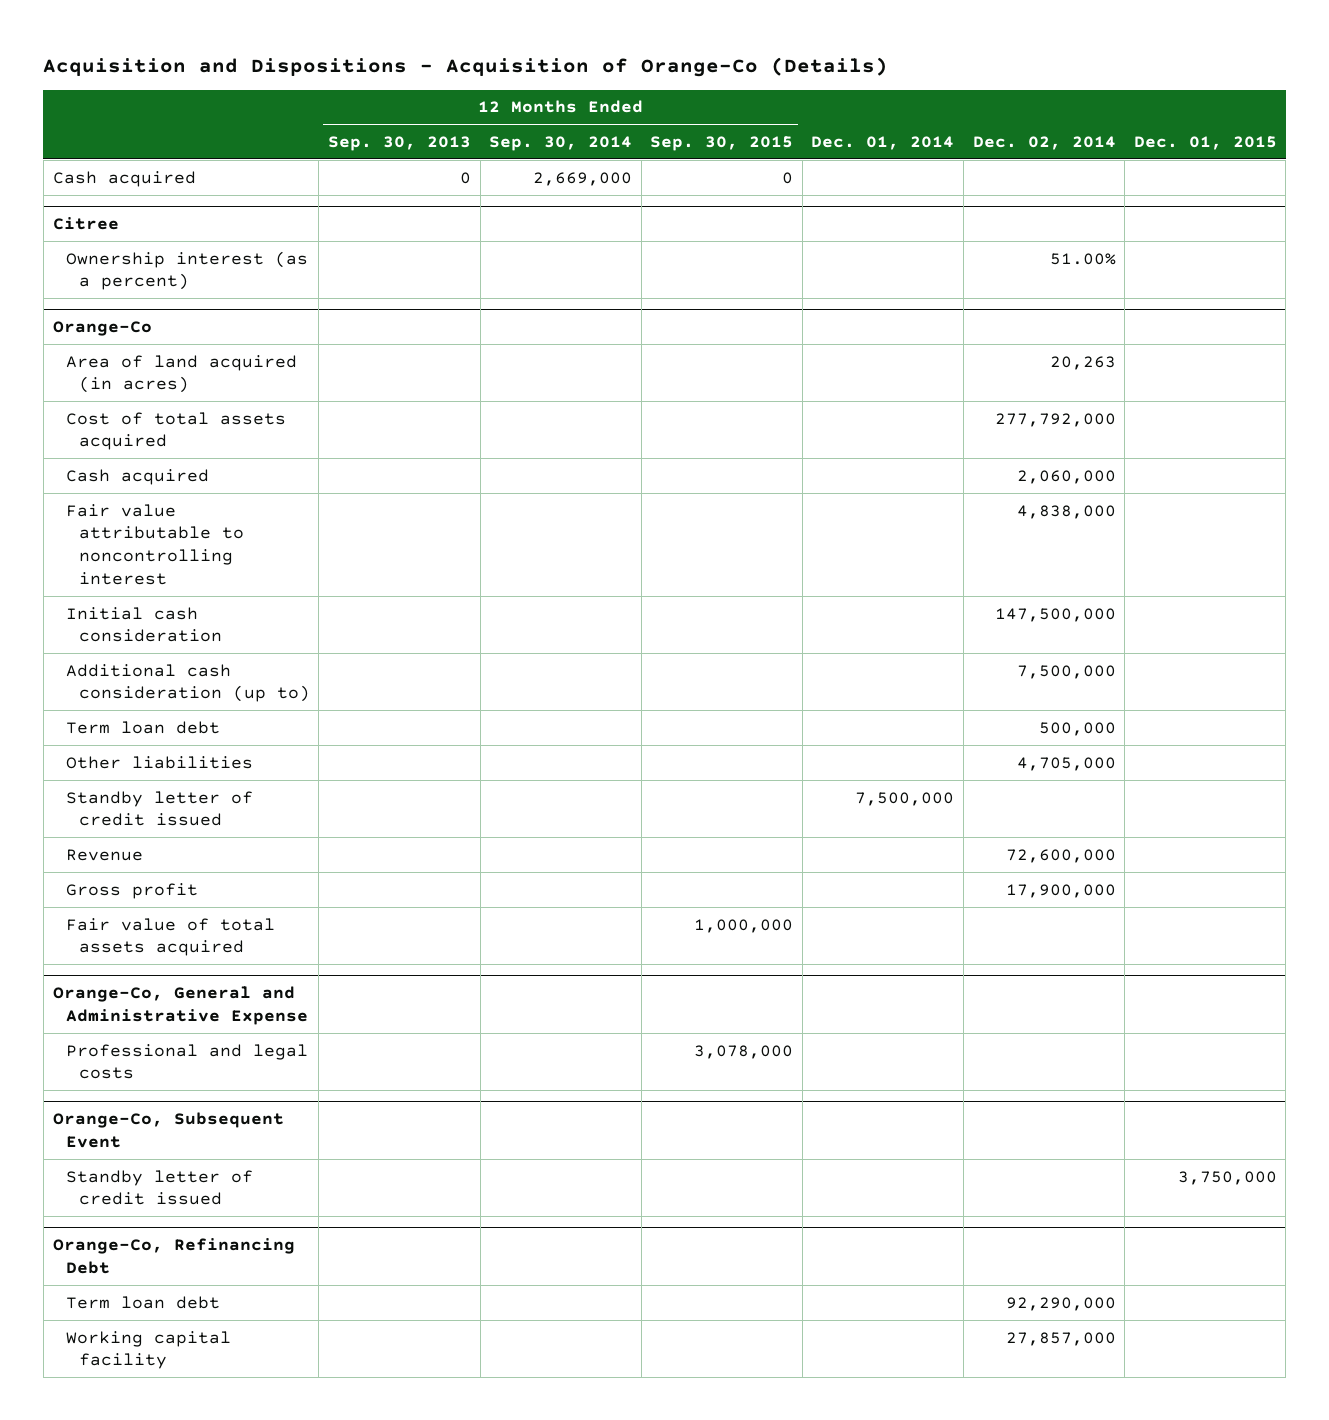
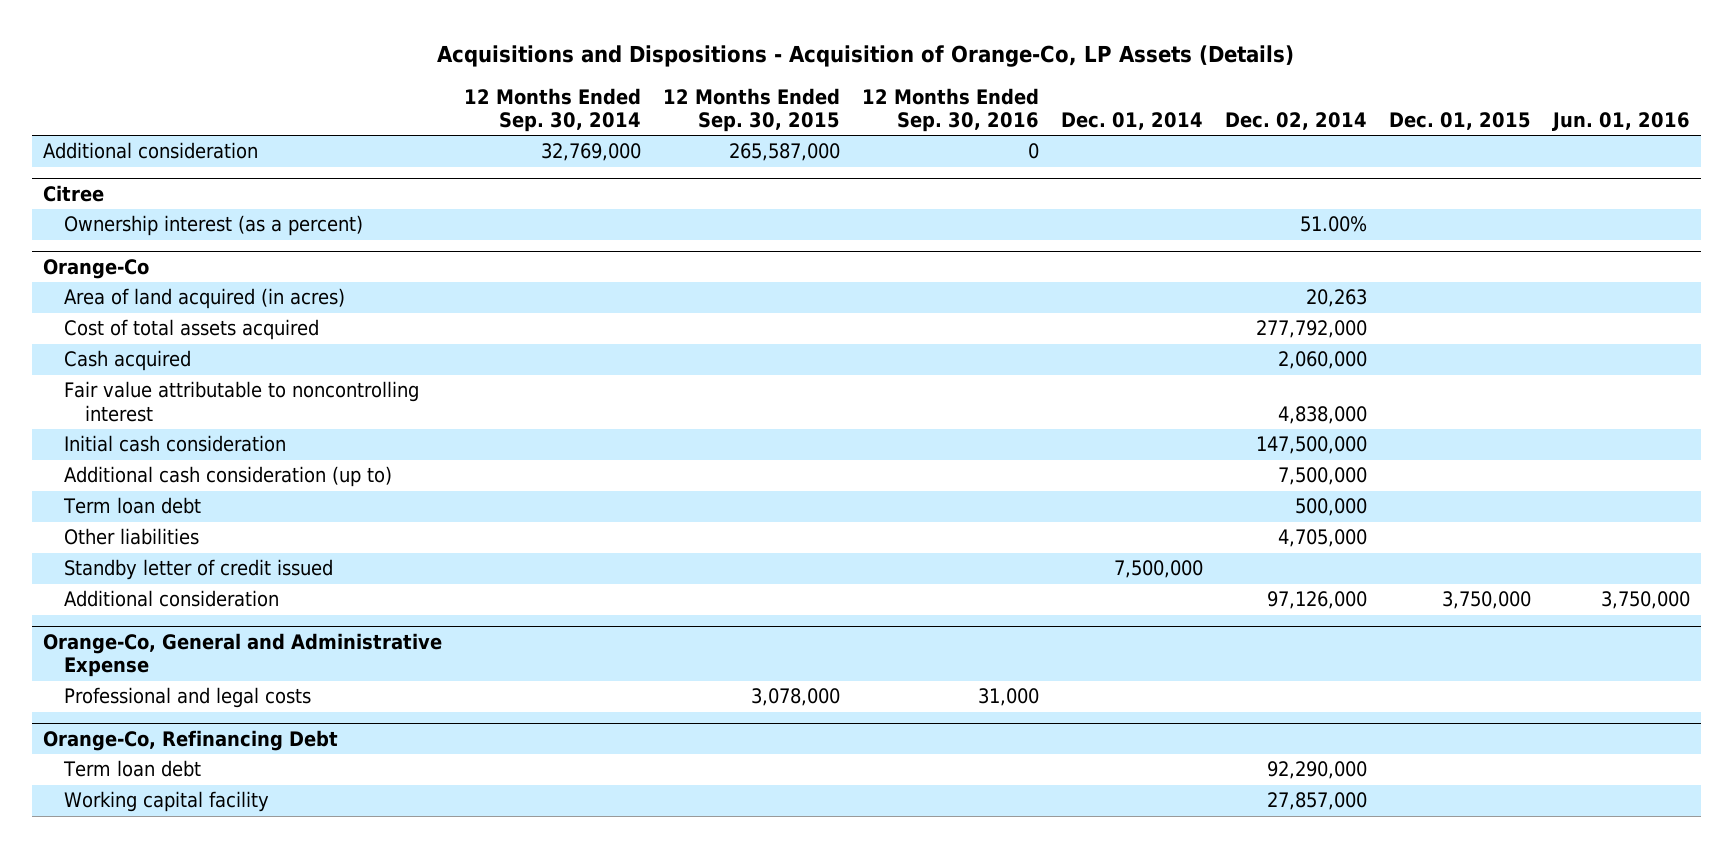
[43,56,889,77] Acquisition and Dispositions - Acquisition of Orange-Co (Details) -> [437,44,1295,67] Acquisitions and Dispositions - Acquisition of Orange-Co, LP Assets (Details)
[327,136,471,152] Sep. 30, 2013 -> none
none -> [861,87,1039,132] 12 Months Ended Sep. 30, 2016
none -> [1551,111,1690,131] Jun. 01, 2016
[52,170,196,187] Cash acquired -> none
none -> [42,142,258,160] Additional consideration
[65,848,143,861] Revenue -> none
[65,882,198,899] Gross profit -> none
[65,917,275,957] Fair value of total assets acquired -> none
none -> [64,590,280,608] Additional consideration
[52,1112,284,1148] Orange-Co, Subsequent Event -> none
[65,1169,253,1206] Standby letter of credit issued -> none

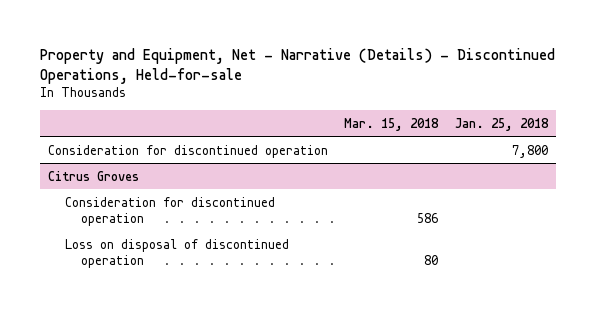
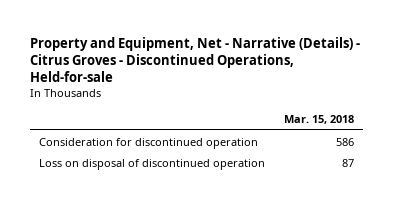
[40,48,556,84] Property and Equipment, Net - Narrative (Details) - Discontinued Operations, Held-for-sale -> [30,36,361,83] Property and Equipment, Net - Narrative (Details) - Citrus Groves - Discontinued Operations, Held-for-sale
[454,117,549,131] Jan. 25, 2018 -> none
[48,144,329,158] Consideration for discontinued operation -> none
[48,170,140,181] Citrus Groves -> none
[424,254,439,265] 80 -> [341,158,354,167] 87

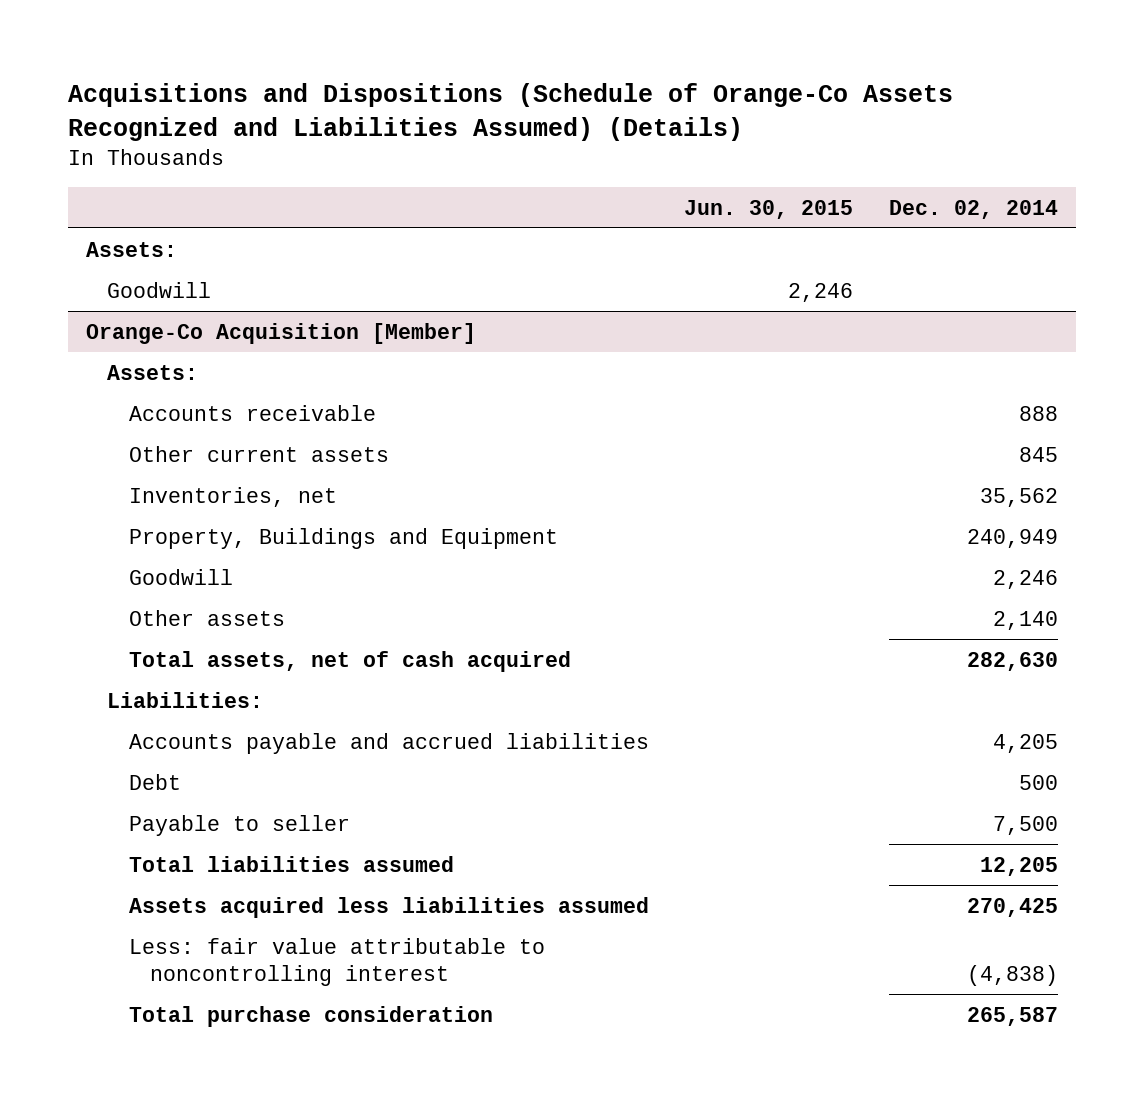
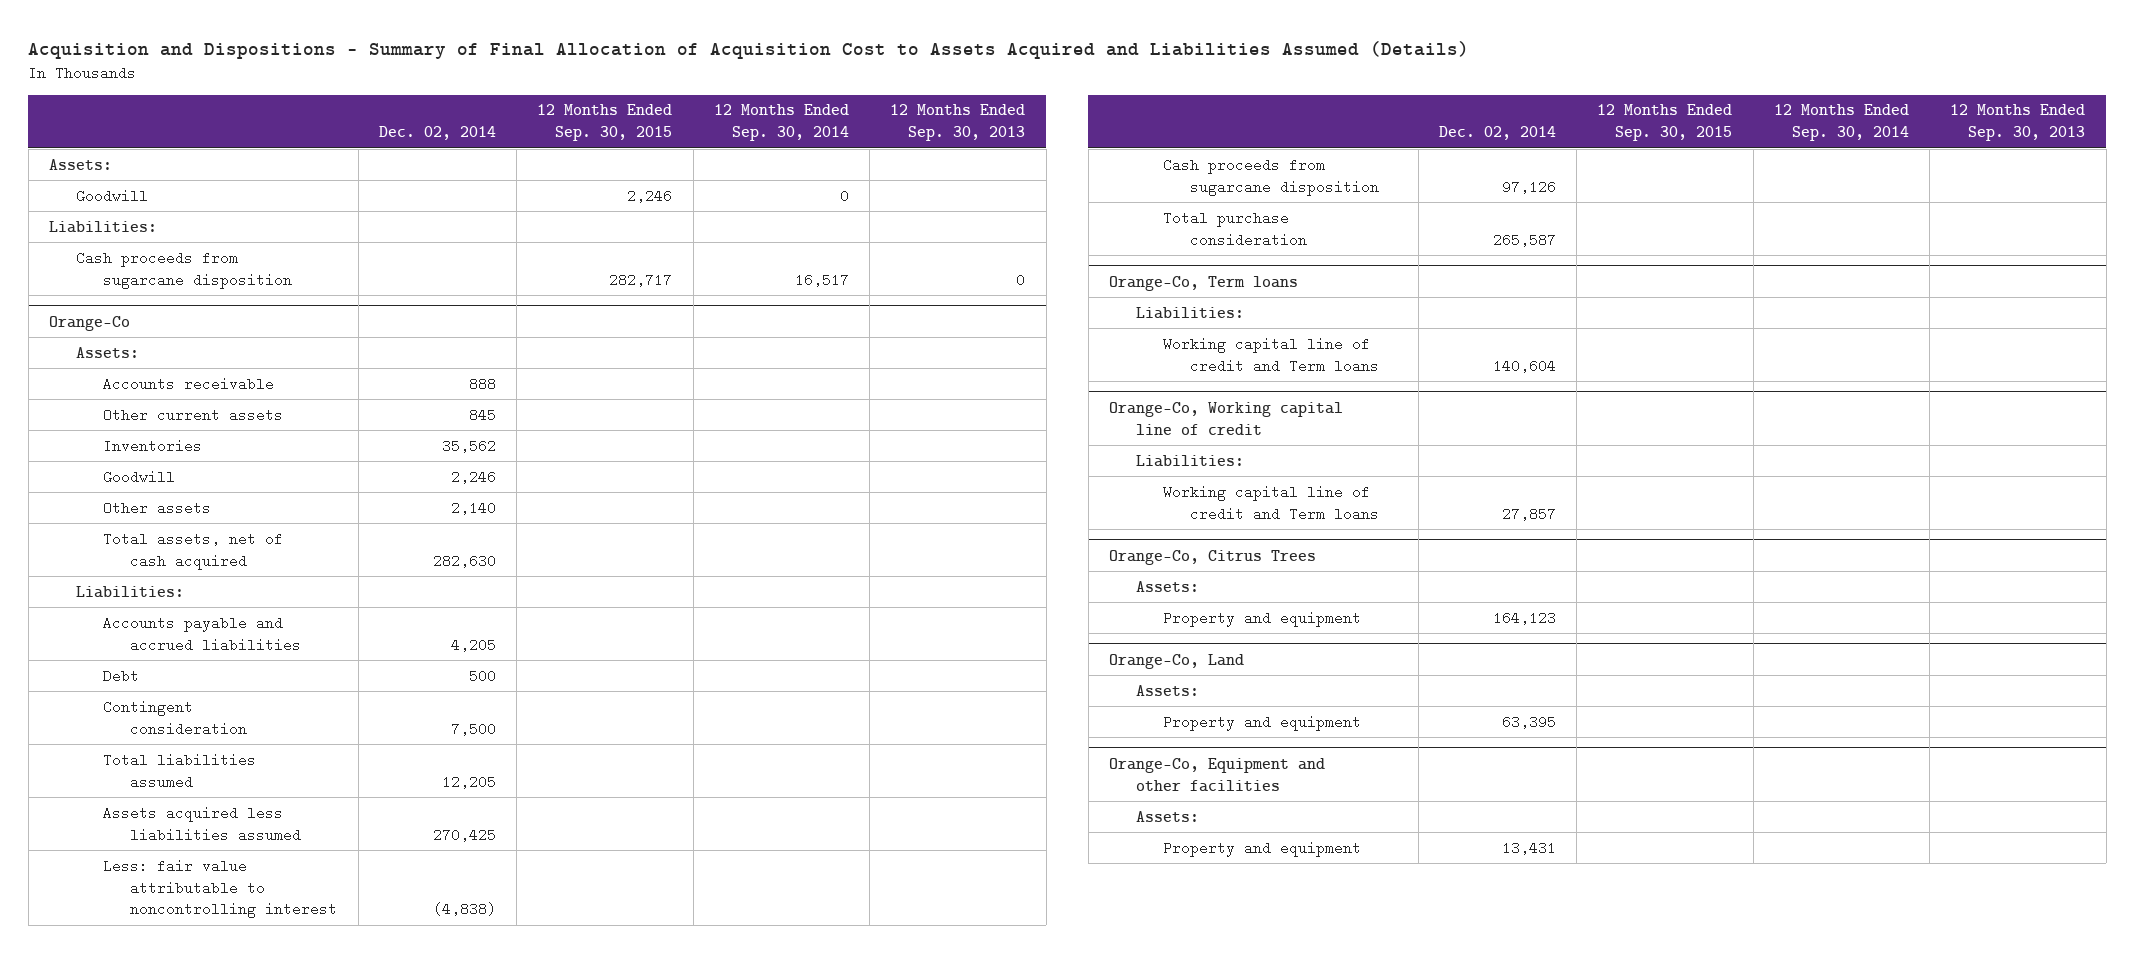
[68,83,954,141] Acquisitions and Dispositions (Schedule of Orange-Co Assets Recognized and Liabilities Assumed) (Details) -> [28,40,1470,59] Acquisition and Dispositions - Summary of Final Allocation of Acquisition Cost to Assets Acquired and Liabilities Assumed (Details)
[684,199,854,219] Jun. 30, 2015 -> none
none -> [537,104,673,142] 12 Months Ended Sep. 30, 2015
none -> [713,104,849,142] 12 Months Ended Sep. 30, 2014
none -> [890,104,1026,142] 12 Months Ended Sep. 30, 2013
none -> [49,220,158,233] Liabilities:
none -> [76,250,293,289] Cash proceeds from sugarcane disposition
[86,322,477,344] Orange-Co Acquisition [Member] -> [49,315,131,331] Orange-Co
[128,527,558,549] Property, Buildings and Equipment -> none
[128,486,337,507] Inventories, net -> [103,438,203,453] Inventories
[128,814,350,836] Payable to seller -> [103,699,248,736] Contingent consideration
none -> [1163,157,1380,196] Cash proceeds from sugarcane disposition
none -> [1109,275,1299,291] Orange-Co, Term loans
none -> [1136,306,1245,319] Liabilities:
none -> [1163,336,1380,373] Working capital line of credit and Term loans
none -> [1109,401,1344,435] Orange-Co, Working capital line of credit
none -> [1136,454,1245,467] Liabilities:
none -> [1163,484,1380,521] Working capital line of credit and Term loans
none -> [1109,549,1317,565] Orange-Co, Citrus Trees
none -> [1136,580,1200,592] Assets:
none -> [1163,610,1362,627] Property and equipment
none -> [1109,653,1245,669] Orange-Co, Land
none -> [1136,684,1200,696] Assets:
none -> [1163,714,1362,731] Property and equipment
none -> [1109,757,1326,792] Orange-Co, Equipment and other facilities
none -> [1136,810,1200,822] Assets:
none -> [1163,840,1362,857] Property and equipment

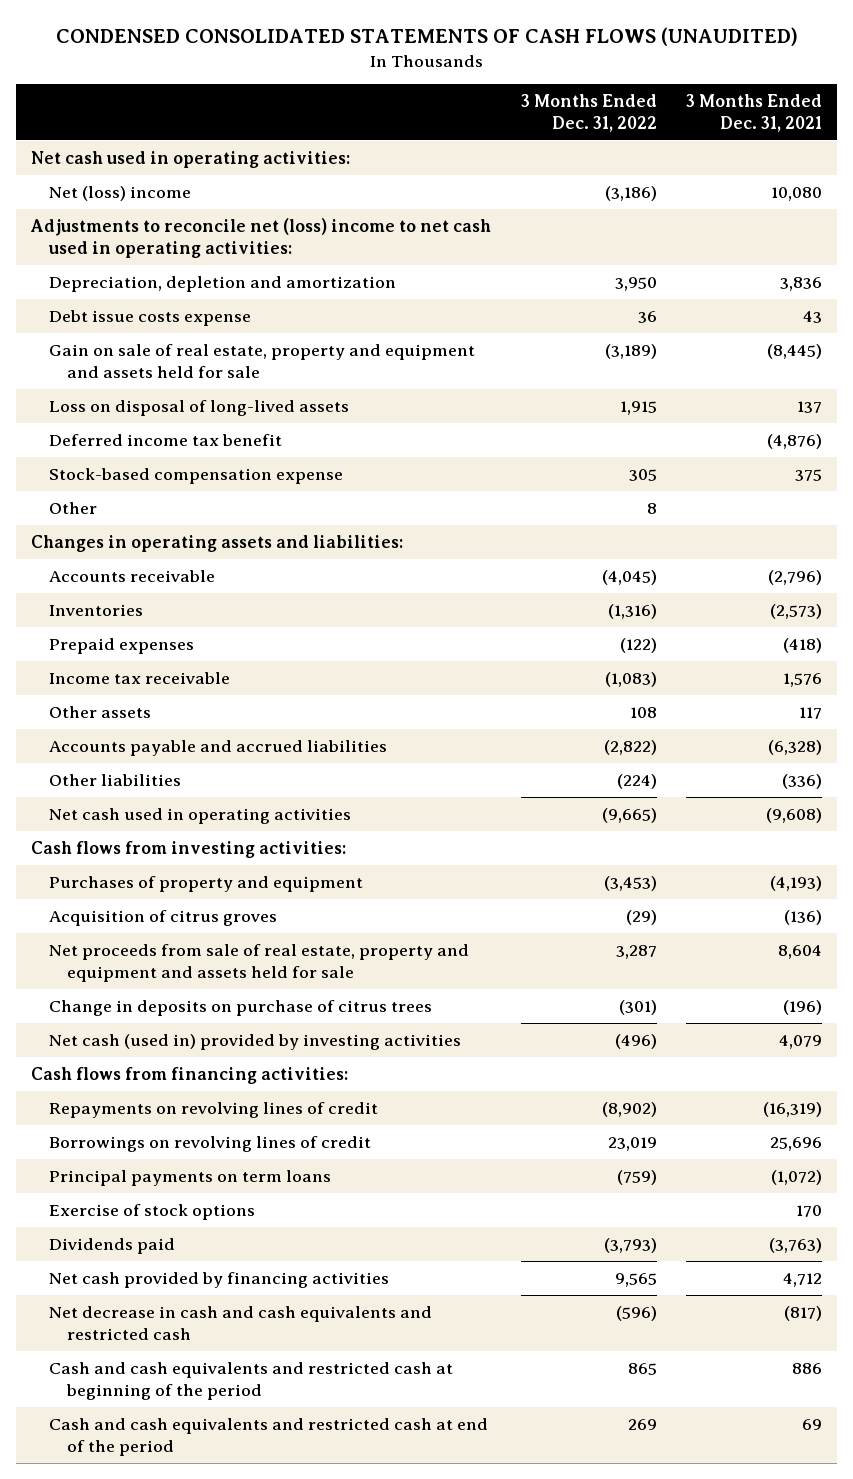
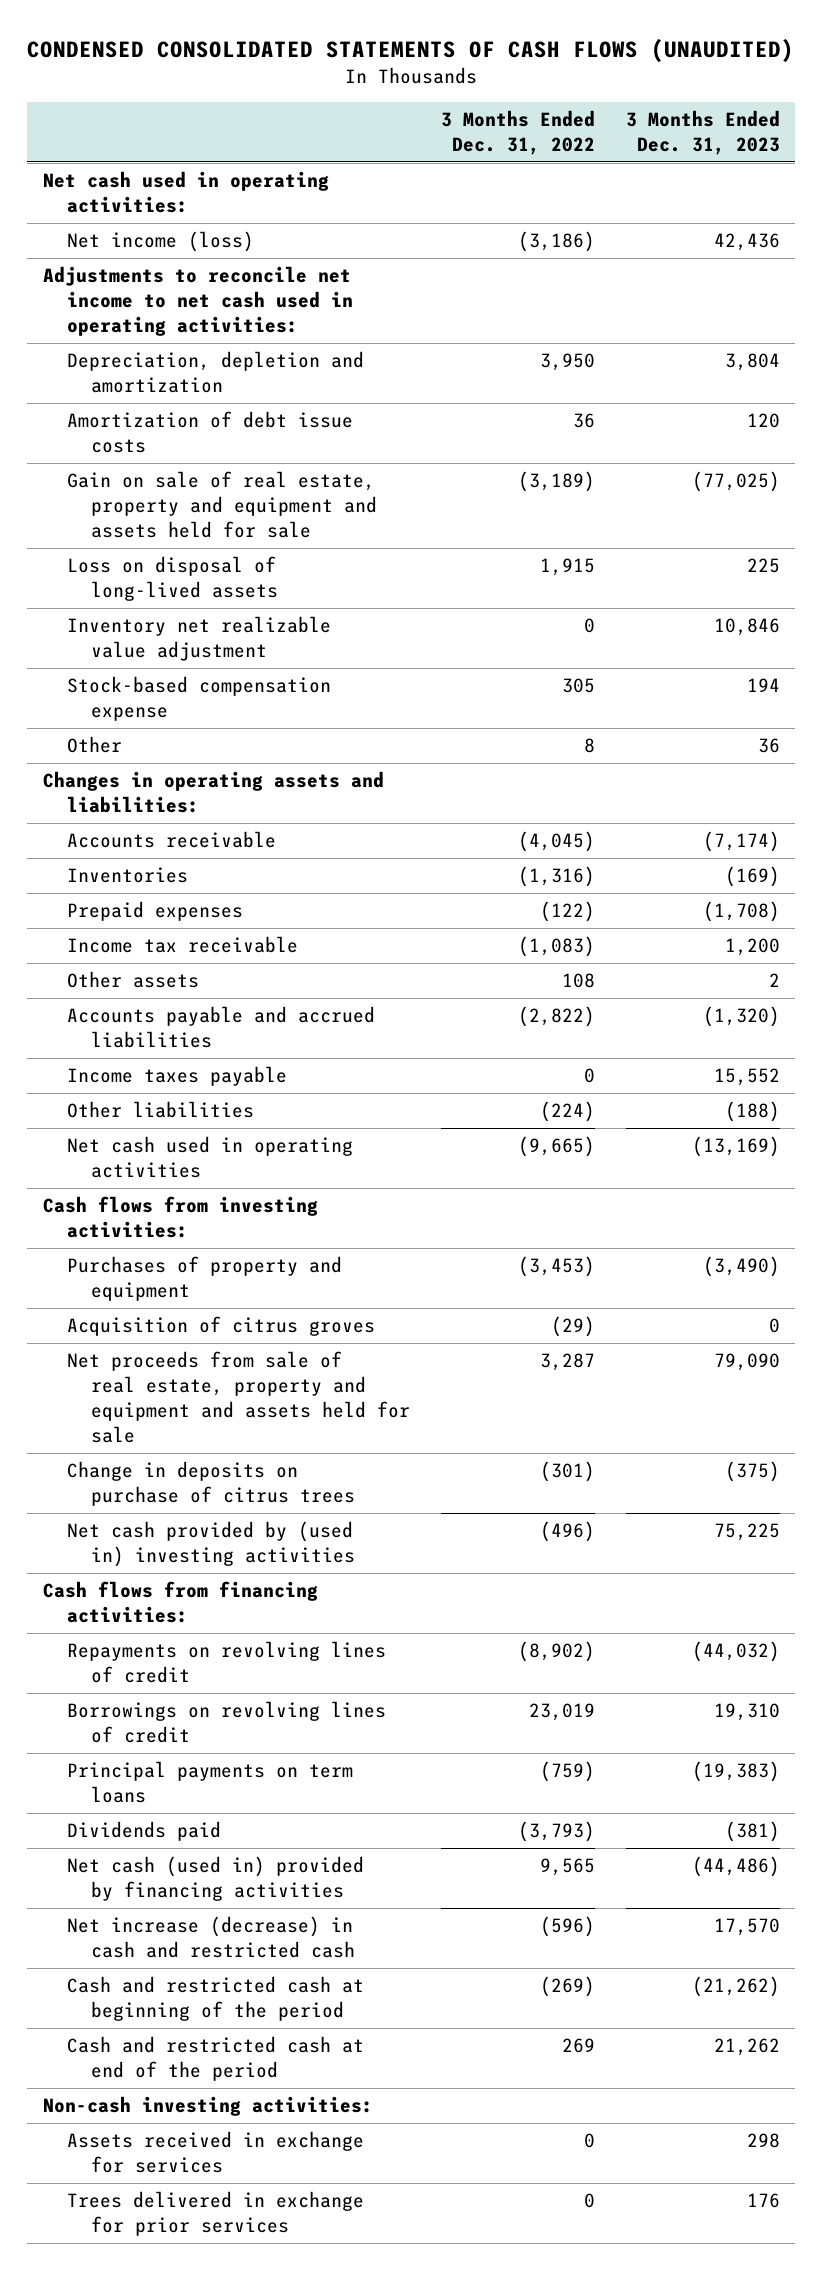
[686,93,823,132] 3 Months Ended Dec. 31, 2021 -> none
none -> [625,110,780,156] 3 Months Ended Dec. 31, 2023
[48,185,191,201] Net (loss) income -> [66,231,254,253] Net income (loss)
[30,217,492,258] Adjustments to reconcile net (loss) income to net cash used in operating activities: -> [42,266,353,336] Adjustments to reconcile net income to net cash used in operating activities:
[48,309,251,326] Debt issue costs expense -> [66,411,353,454] Amortization of debt issue costs
[48,433,282,446] Deferred income tax benefit -> none
none -> [66,616,331,662] Inventory net realizable value adjustment
none -> [66,1066,287,1087] Income taxes payable
[48,1033,461,1050] Net cash (used in) provided by investing activities -> [66,1521,355,1568] Net cash provided by (used in) investing activities
[48,1203,255,1220] Exercise of stock options -> none
[48,1271,389,1288] Net cash provided by financing activities -> [66,1856,364,1902] Net cash (used in) provided by financing activities
[48,1305,432,1340] Net decrease in cash and cash equivalents and restricted cash -> [66,1916,355,1959] Net increase (decrease) in cash and restricted cash
[48,1361,453,1400] Cash and cash equivalents and restricted cash at beginning of the period -> [66,1976,364,2022] Cash and restricted cash at beginning of the period
[627,1362,657,1375] 865 -> [539,1976,595,1998] (269)
[48,1417,488,1456] Cash and cash equivalents and restricted cash at end of the period -> [66,2036,364,2082] Cash and restricted cash at end of the period
none -> [42,2096,373,2117] Non-cash investing activities:
none -> [66,2131,364,2174] Assets received in exchange for services
none -> [66,2191,364,2237] Trees delivered in exchange for prior services

